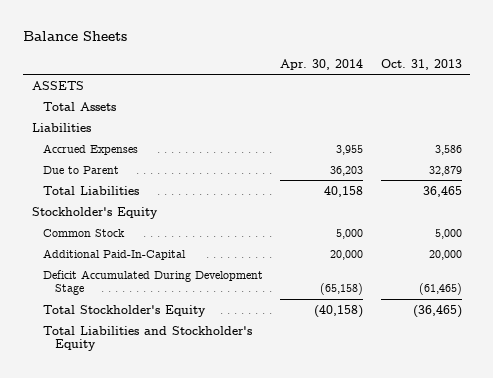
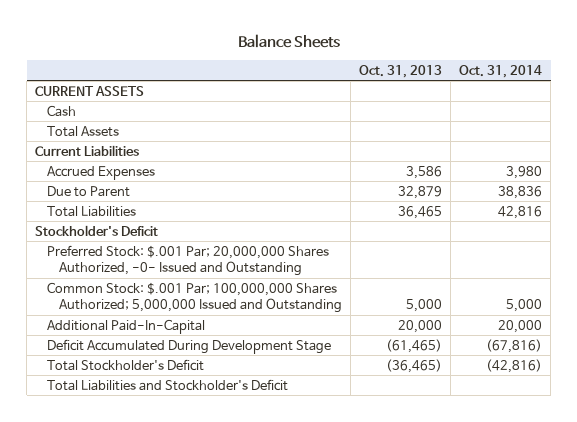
[280,58,364,70] Apr. 30, 2014 -> none
none -> [459,64,543,78] Oct. 31, 2014
[31,80,84,90] ASSETS -> [35,85,145,96] CURRENT ASSETS
none -> [47,104,77,117] Cash
[31,122,91,132] Liabilities -> [35,144,140,156] Current Liabilities
[31,206,158,219] Stockholder's Equity -> [35,224,159,236] Stockholder's Deficit
none -> [47,244,330,277] Preferred Stock: $.001 Par; 20,000,000 Shares Authorized, -0- Issued and Outstanding
[43,228,126,237] Common Stock -> [47,281,342,314] Common Stock: $.001 Par; 100,000,000 Shares Authorized; 5,000,000 Issued and Outstanding
[43,304,207,317] Total Stockholder's Equity -> [47,358,205,371] Total Stockholder's Deficit
[43,325,253,352] Total Liabilities and Stockholder's Equity -> [47,378,289,391] Total Liabilities and Stockholder's Deficit

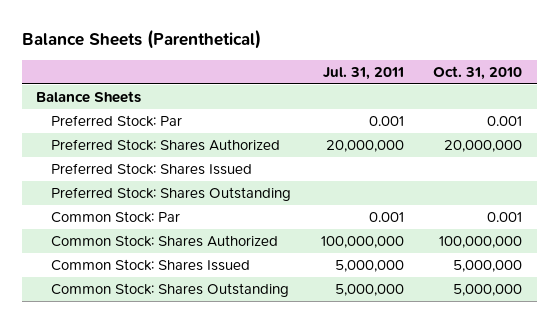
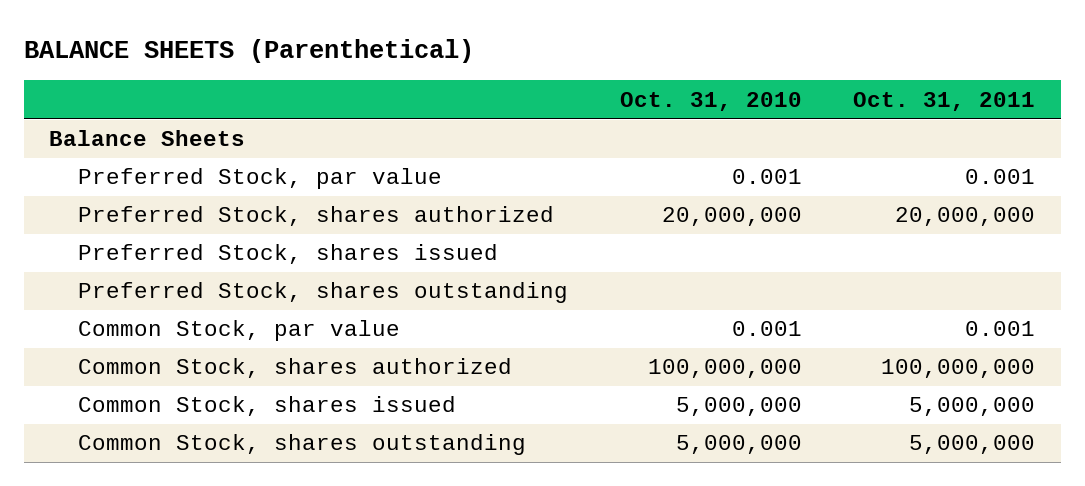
[21,28,261,49] Balance Sheets (Parenthetical) -> [23,39,474,64] BALANCE SHEETS (Parenthetical)
[322,66,404,80] Jul. 31, 2011 -> none
none -> [853,91,1036,111] Oct. 31, 2011
[51,115,183,128] Preferred Stock: Par -> [77,168,442,190] Preferred Stock, par value
[51,139,281,152] Preferred Stock: Shares Authorized -> [77,206,554,227] Preferred Stock, shares authorized
[51,163,253,176] Preferred Stock: Shares Issued -> [77,244,498,265] Preferred Stock, shares issued
[51,187,292,202] Preferred Stock: Shares Outstanding -> [77,282,568,304] Preferred Stock, shares outstanding
[51,211,181,224] Common Stock: Par -> [77,320,400,342] Common Stock, par value
[51,235,279,248] Common Stock: Shares Authorized -> [77,358,512,379] Common Stock, shares authorized
[51,259,251,272] Common Stock: Shares Issued -> [77,396,456,417] Common Stock, shares issued
[51,283,290,298] Common Stock: Shares Outstanding -> [77,434,526,456] Common Stock, shares outstanding

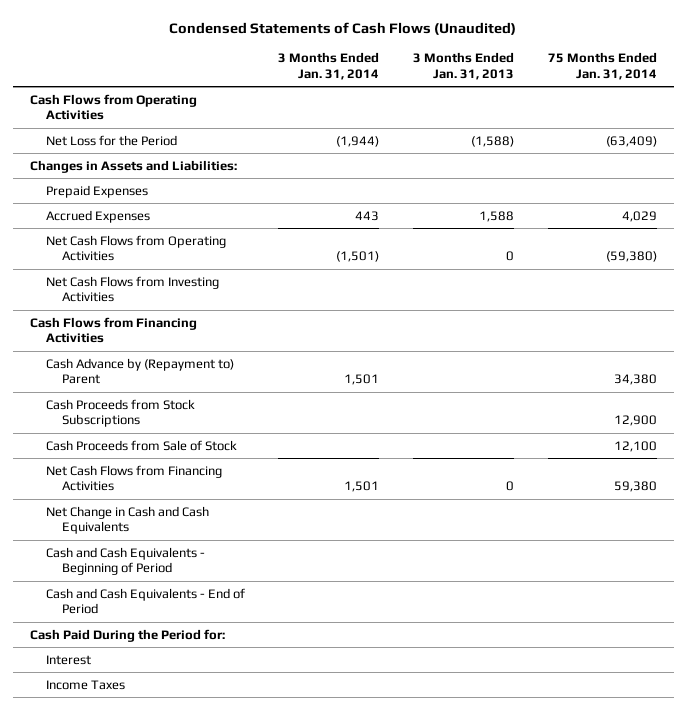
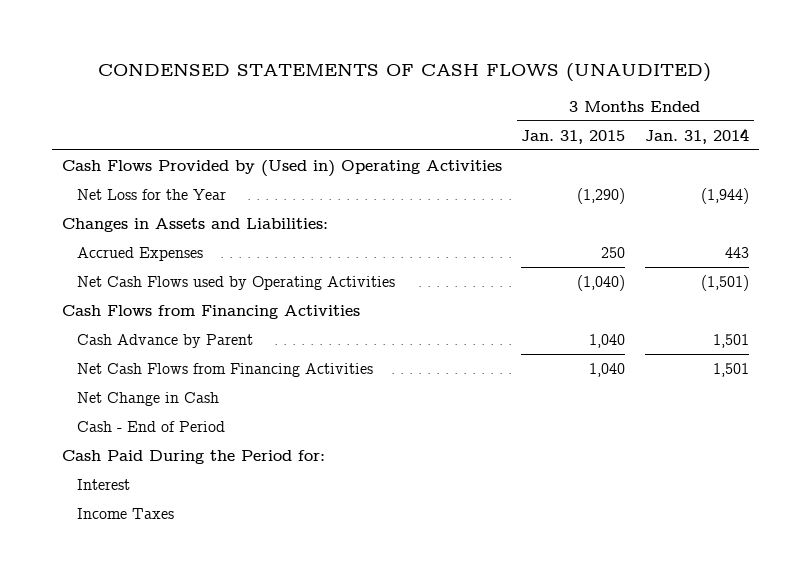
[169,21,517,35] Condensed Statements of Cash Flows (Unaudited) -> [98,63,712,83] CONDENSED STATEMENTS OF CASH FLOWS (UNAUDITED)
[413,52,515,80] 3 Months Ended Jan. 31, 2013 -> none
[547,52,657,80] 75 Months Ended Jan. 31, 2014 -> none
none -> [521,129,626,144] Jan. 31, 2015
[29,93,197,121] Cash Flows from Operating Activities -> [61,159,502,177] Cash Flows Provided by (Used in) Operating Activities
[45,134,177,146] Net Loss for the Period -> [77,188,227,200] Net Loss for the Year
[45,184,148,198] Prepaid Expenses -> none
[45,275,219,303] Net Cash Flows from Investing Activities -> none
[45,234,226,262] Net Cash Flows from Operating Activities -> [77,275,396,290] Net Cash Flows used by Operating Activities
[45,398,195,428] Cash Proceeds from Stock Subscriptions -> none
[45,439,237,451] Cash Proceeds from Sale of Stock -> none
[45,357,234,385] Cash Advance by (Repayment to) Parent -> [77,333,254,348] Cash Advance by Parent
[45,587,245,615] Cash and Cash Equivalents - End of Period -> none
[45,505,209,535] Net Change in Cash and Cash Equivalents -> [77,391,220,406] Net Change in Cash
[45,546,205,576] Cash and Cash Equivalents - Beginning of Period -> [77,420,226,432] Cash - End of Period

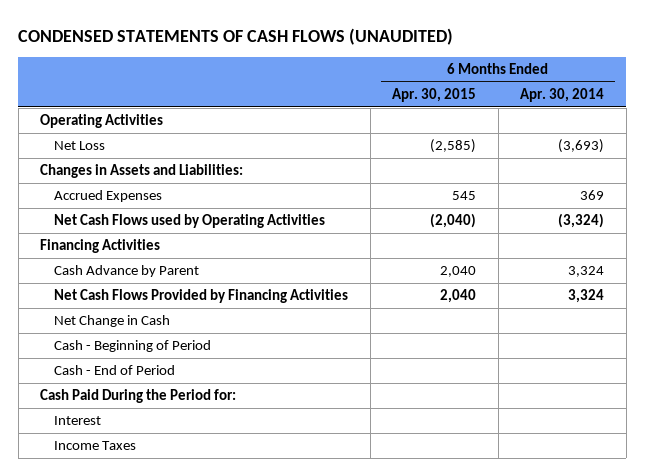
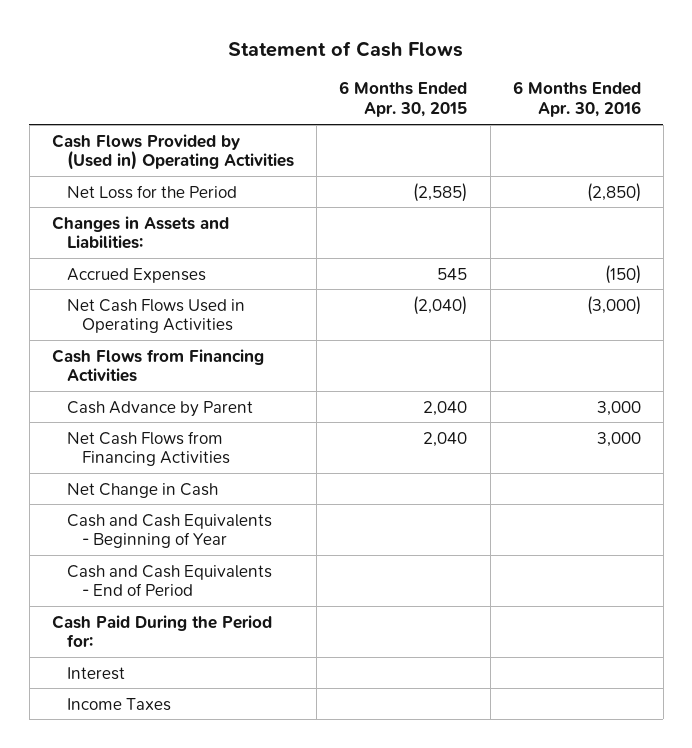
[18,27,454,45] CONDENSED STATEMENTS OF CASH FLOWS (UNAUDITED) -> [228,40,464,57] Statement of Cash Flows
[520,88,605,103] Apr. 30, 2014 -> none
none -> [512,81,641,118] 6 Months Ended Apr. 30, 2016
[40,114,164,129] Operating Activities -> [51,133,294,171] Cash Flows Provided by (Used in) Operating Activities
[54,141,106,151] Net Loss -> [66,184,237,199] Net Loss for the Period
[54,214,326,229] Net Cash Flows used by Operating Activities -> [66,298,245,334] Net Cash Flows Used in Operating Activities
[40,239,161,254] Financing Activities -> [51,348,264,383] Cash Flows from Financing Activities
[54,289,349,304] Net Cash Flows Provided by Financing Activities -> [66,430,231,467] Net Cash Flows from Financing Activities
[54,340,212,353] Cash - Beginning of Period -> [66,513,272,549] Cash and Cash Equivalents - Beginning of Year
[54,365,176,376] Cash - End of Period -> [66,564,272,597] Cash and Cash Equivalents - End of Period

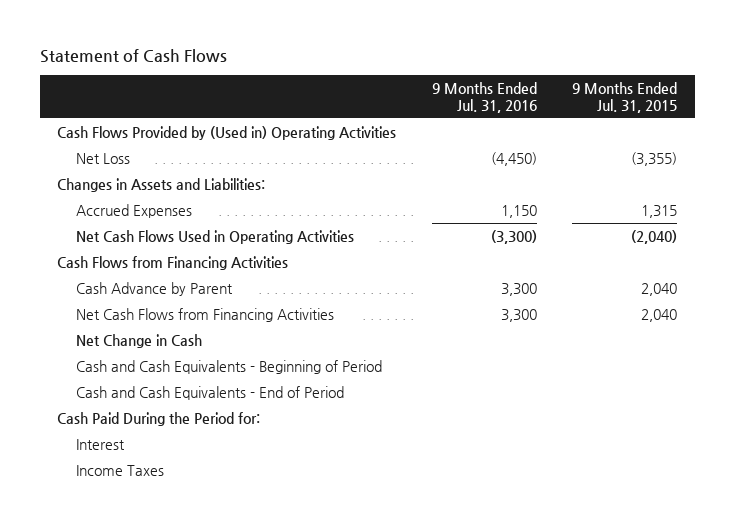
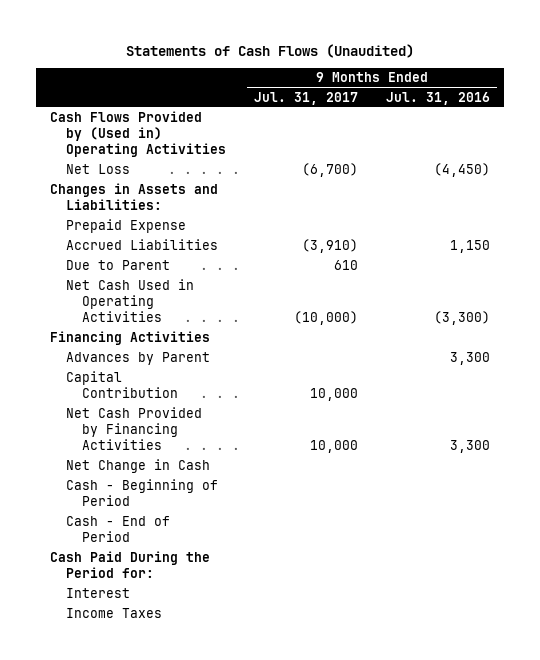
[39,49,227,64] Statement of Cash Flows -> [126,43,415,58] Statements of Cash Flows (Unaudited)
[572,81,678,113] 9 Months Ended Jul. 31, 2015 -> none
none -> [253,91,358,105] Jul. 31, 2017
[76,281,234,296] Cash Advance by Parent -> none
none -> [66,219,187,234] Prepaid Expense
[76,203,193,218] Accrued Expenses -> [66,239,219,251] Accrued Liabilities
none -> [66,260,171,271] Due to Parent
[76,229,355,244] Net Cash Flows Used in Operating Activities -> [66,279,195,323] Net Cash Used in Operating Activities
[57,255,289,270] Cash Flows from Financing Activities -> [50,331,211,346] Financing Activities
none -> [66,352,211,366] Advances by Parent
none -> [66,371,178,399] Capital Contribution
[76,307,335,322] Net Cash Flows from Financing Activities -> [66,407,203,451] Net Cash Provided by Financing Activities
[76,359,383,374] Cash and Cash Equivalents - Beginning of Period -> [66,479,219,507] Cash - Beginning of Period
[76,385,345,400] Cash and Cash Equivalents - End of Period -> [66,516,171,543] Cash - End of Period

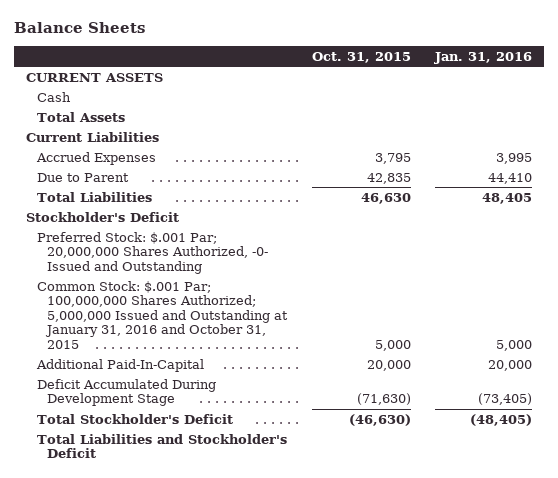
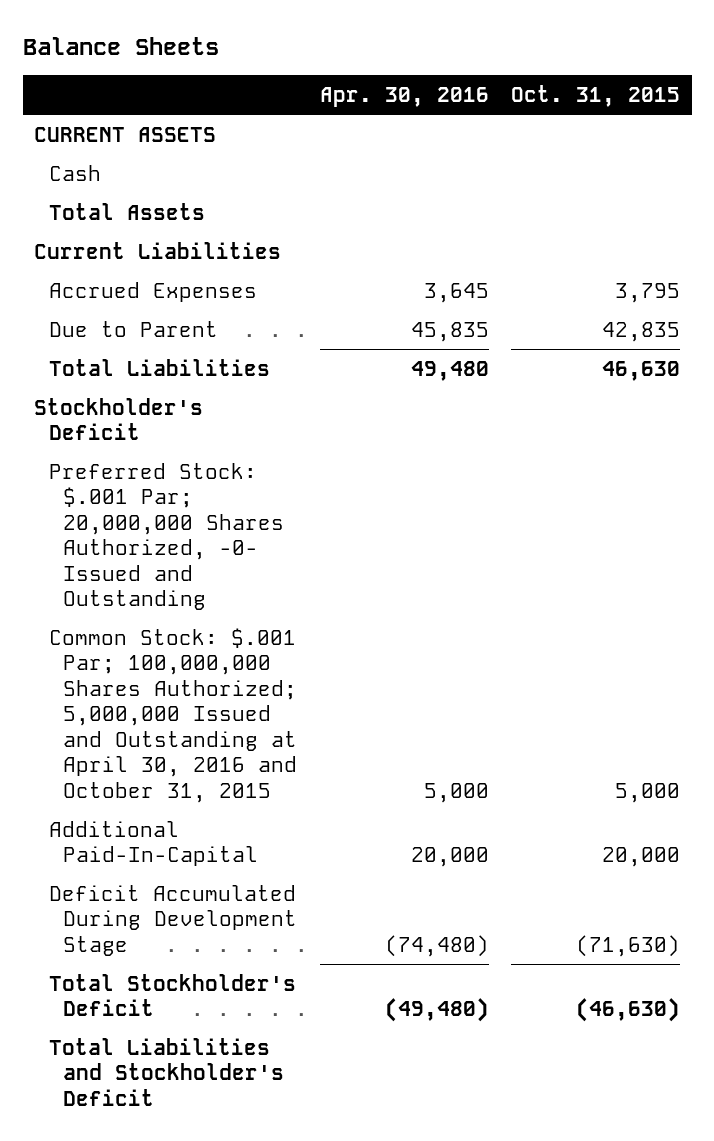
[433,51,532,64] Jan. 31, 2016 -> none
none -> [319,86,489,107] Apr. 30, 2016
[36,280,289,349] Common Stock: $.001 Par; 100,000,000 Shares Authorized; 5,000,000 Issued and Outstanding at January 31, 2016 and October 31, 2015 -> [48,627,298,803] Common Stock: $.001 Par; 100,000,000 Shares Authorized; 5,000,000 Issued and Outstanding at April 30, 2016 and October 31, 2015

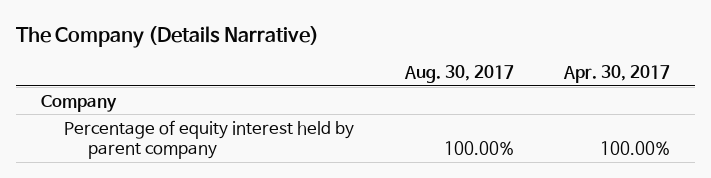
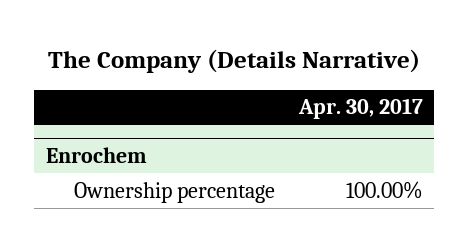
[403,65,514,84] Aug. 30, 2017 -> none
[40,94,117,112] Company -> none
none -> [45,147,147,164] Enrochem
[64,119,355,160] Percentage of equity interest held by parent company -> [74,181,276,203] Ownership percentage

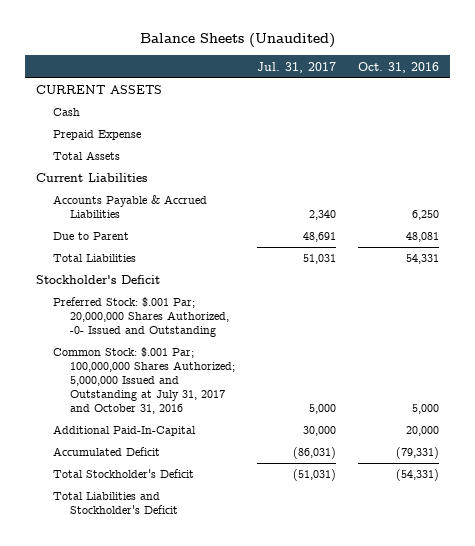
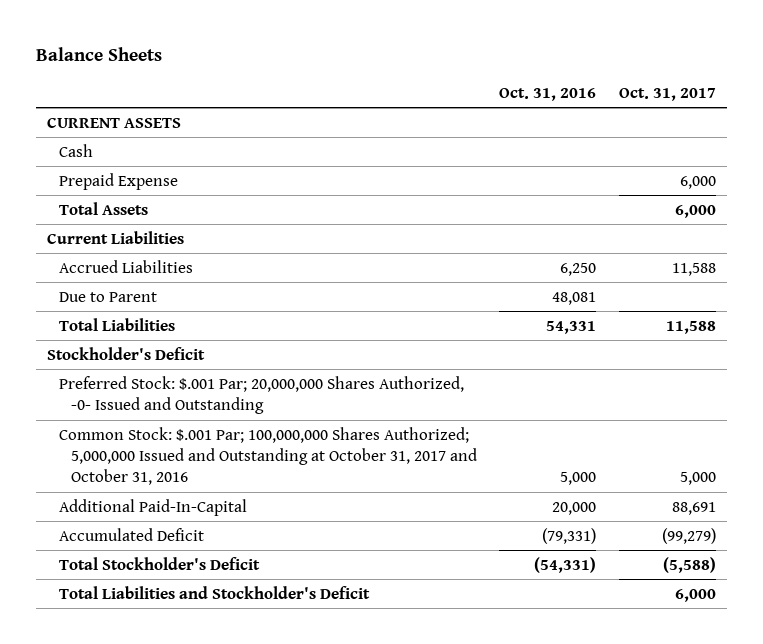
[139,33,335,49] Balance Sheets (Unaudited) -> [35,47,162,62] Balance Sheets
[257,61,337,73] Jul. 31, 2017 -> none
none -> [618,87,716,101] Oct. 31, 2017
[52,195,207,219] Accounts Payable & Accrued Liabilities -> [59,259,194,273] Accrued Liabilities
[52,347,235,414] Common Stock: $.001 Par; 100,000,000 Shares Authorized; 5,000,000 Issued and Outstanding at July 31, 2017 and October 31, 2016 -> [59,426,477,486] Common Stock: $.001 Par; 100,000,000 Shares Authorized; 5,000,000 Issued and Outstanding at October 31, 2017 and October 31, 2016

